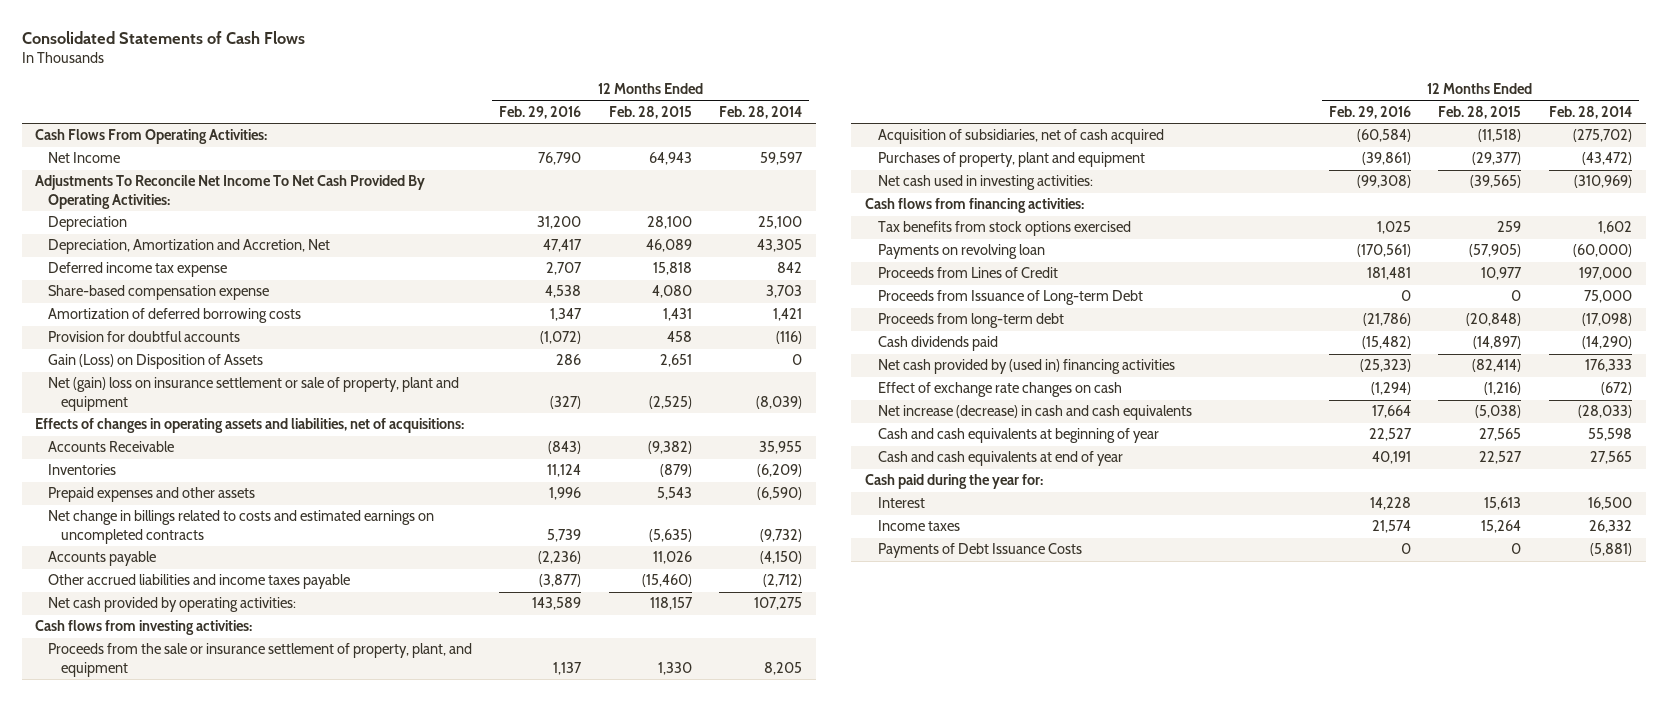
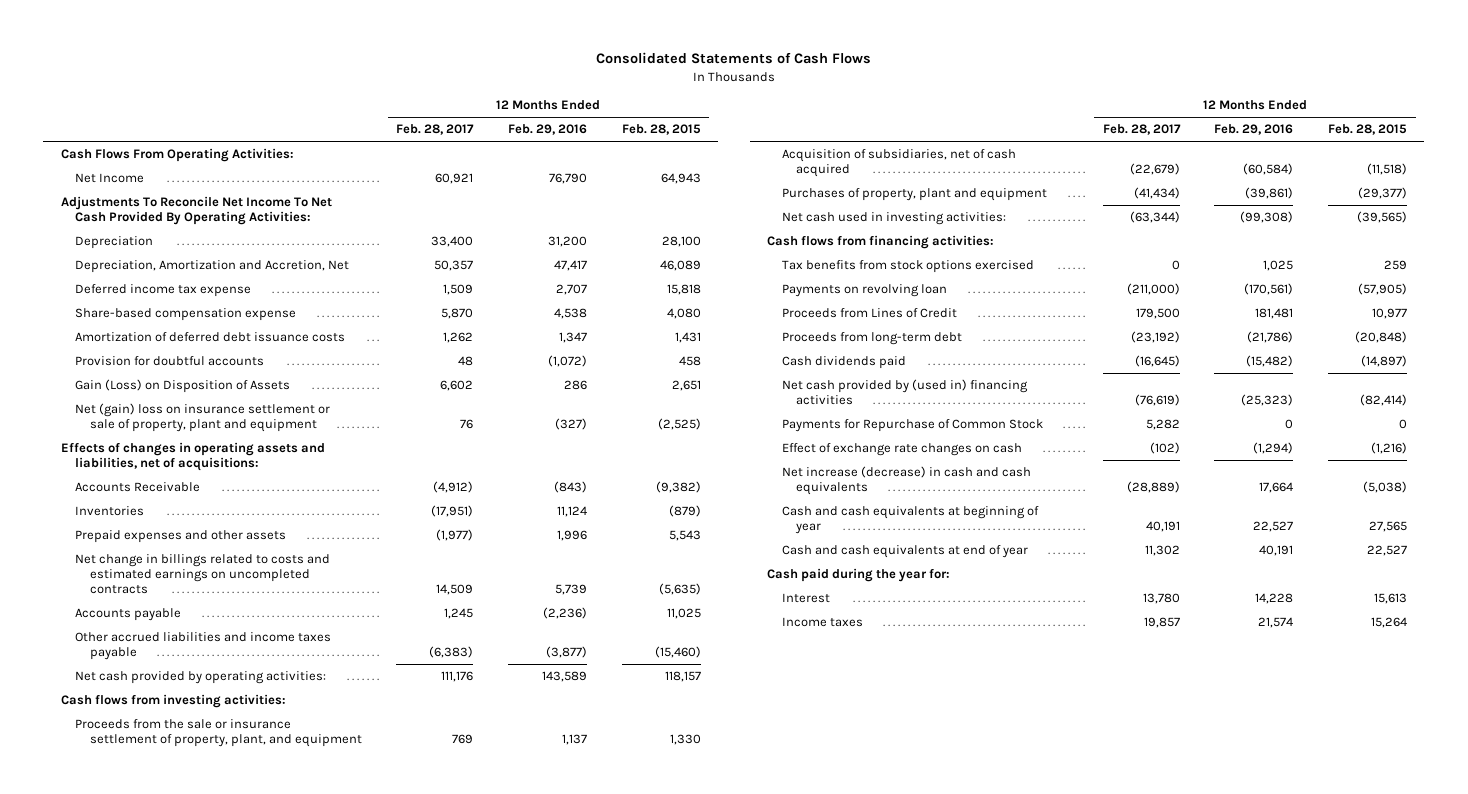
[718,105,802,119] Feb. 28, 2014 -> none
none -> [396,124,475,136] Feb. 28, 2017
[47,308,301,324] Amortization of deferred borrowing costs -> [75,332,346,343] Amortization of deferred debt issuance costs
[652,551,692,565] 11,026 -> [666,608,701,620] 11,025
[877,290,1143,306] Proceeds from Issuance of Long-term Debt -> none
none -> [781,419,1043,433] Payments for Repurchase of Common Stock
[877,543,1082,559] Payments of Debt Issuance Costs -> none

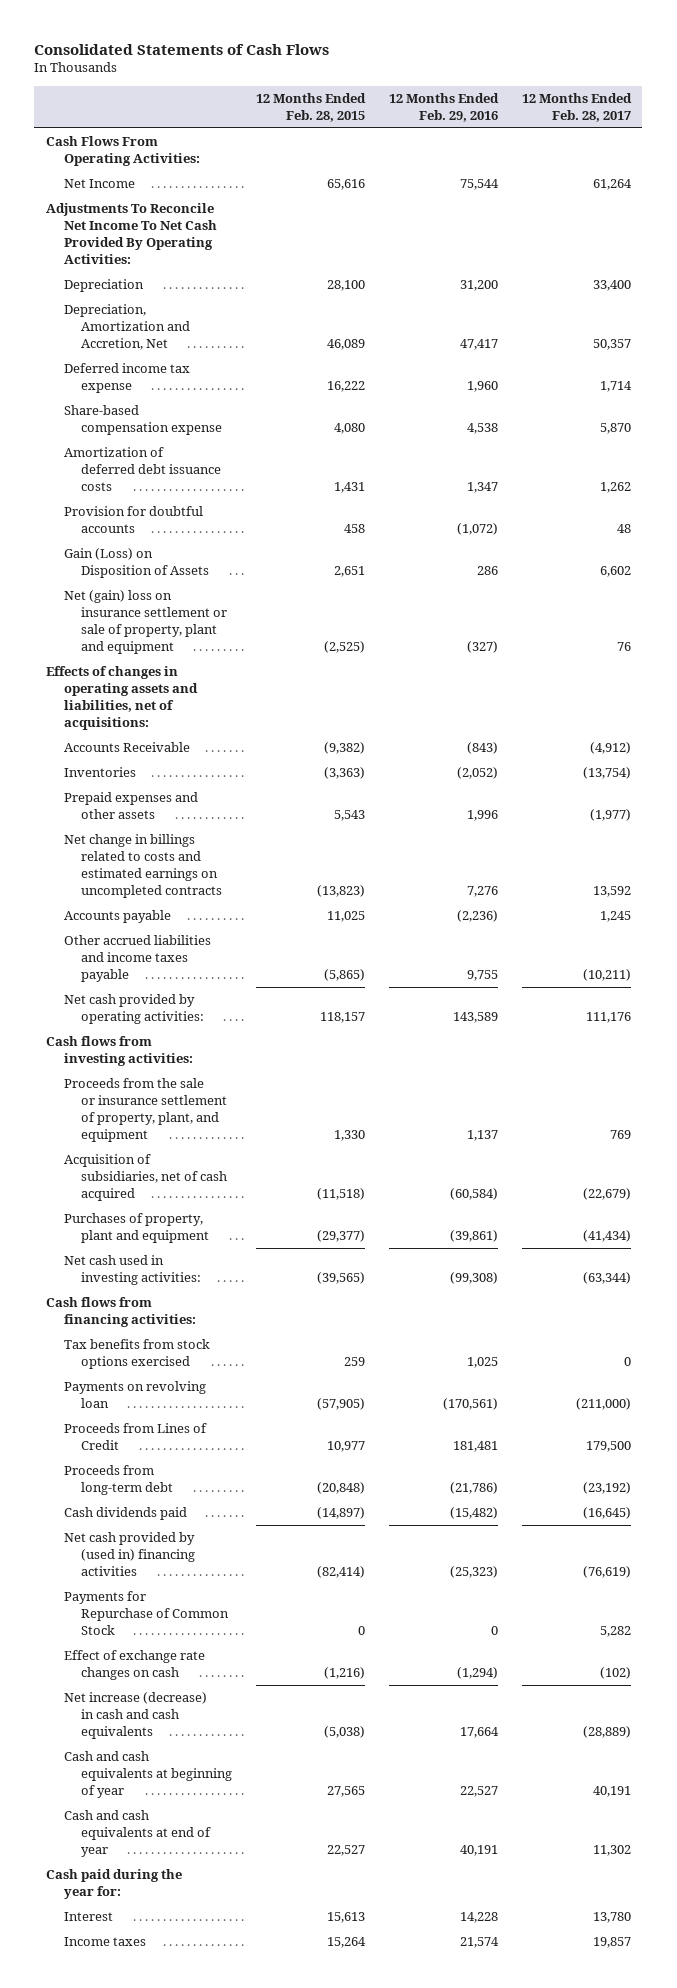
[435,173,474,185] 60,921 -> [592,179,632,191] 61,264
[548,173,587,185] 76,790 -> [459,179,499,191] 75,544
[660,173,701,185] 64,943 -> [326,179,365,191] 65,616
[443,284,474,296] 1,509 -> [599,381,632,393] 1,714
[555,284,587,296] 2,707 -> [466,381,498,393] 1,960
[666,284,701,296] 15,818 -> [326,381,365,393] 16,222
[431,505,474,518] (17,951) -> [582,767,631,780] (13,754)
[556,506,587,518] 11,124 -> [456,767,498,780] (2,052)
[668,505,701,518] (879) -> [323,767,365,780] (3,363)
[436,583,474,595] 14,509 -> [592,886,631,898] 13,592
[554,583,587,595] 5,739 -> [466,886,498,898] 7,276
[658,582,701,595] (5,635) -> [316,885,365,898] (13,823)
[429,645,474,658] (6,383) -> [582,969,631,982] (10,211)
[545,645,587,658] (3,877) -> [466,970,498,982] 9,755
[654,645,701,658] (15,460) -> [323,969,365,982] (5,865)

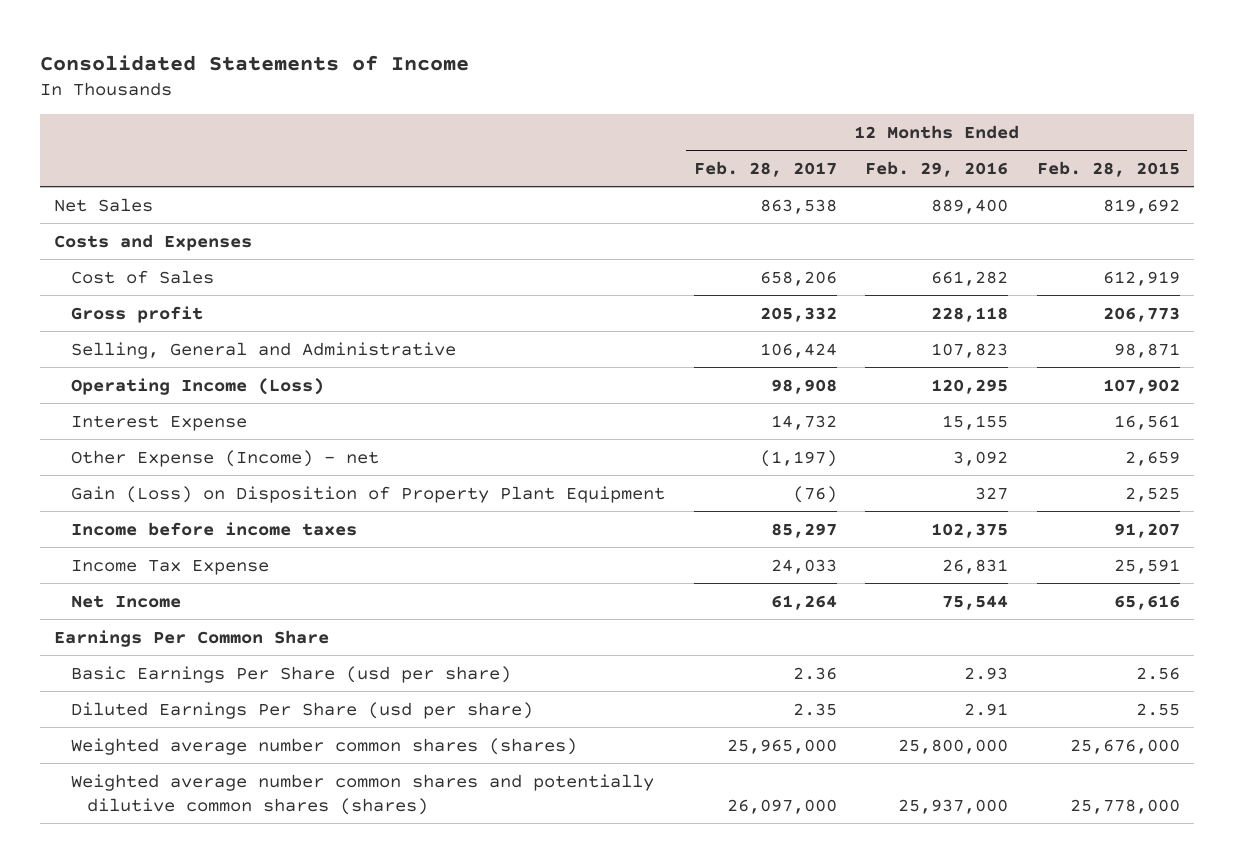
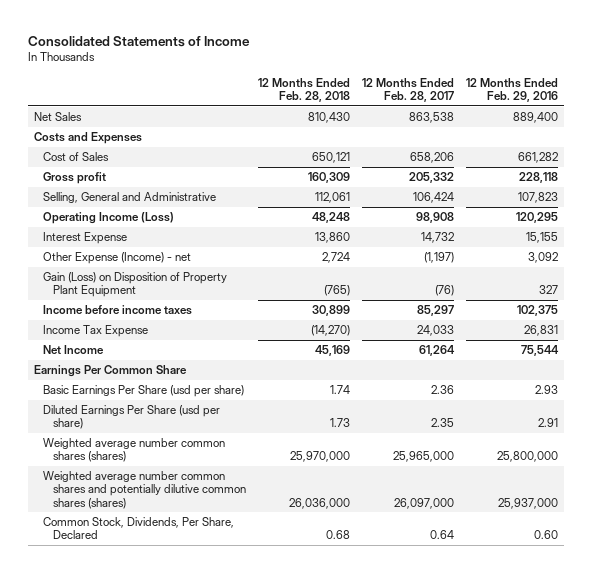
[1036,160,1180,177] Feb. 28, 2015 -> none
none -> [257,77,350,103] 12 Months Ended Feb. 28, 2018
none -> [43,517,235,540] Common Stock, Dividends, Per Share, Declared

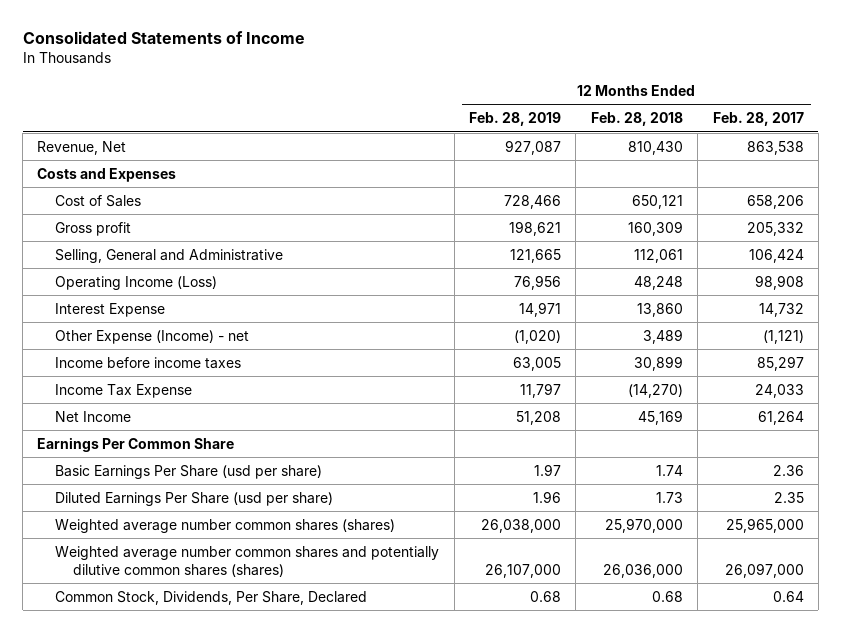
[466,77,559,103] 12 Months Ended Feb. 29, 2016 -> none
none -> [469,112,562,127] Feb. 28, 2019
[33,112,82,122] Net Sales -> [37,140,127,155] Revenue, Net
[43,272,228,298] Gain (Loss) on Disposition of Property Plant Equipment -> none
[321,252,350,264] 2,724 -> [642,328,683,344] 3,489
[424,252,455,264] (1,197) -> [762,329,804,344] (1,121)

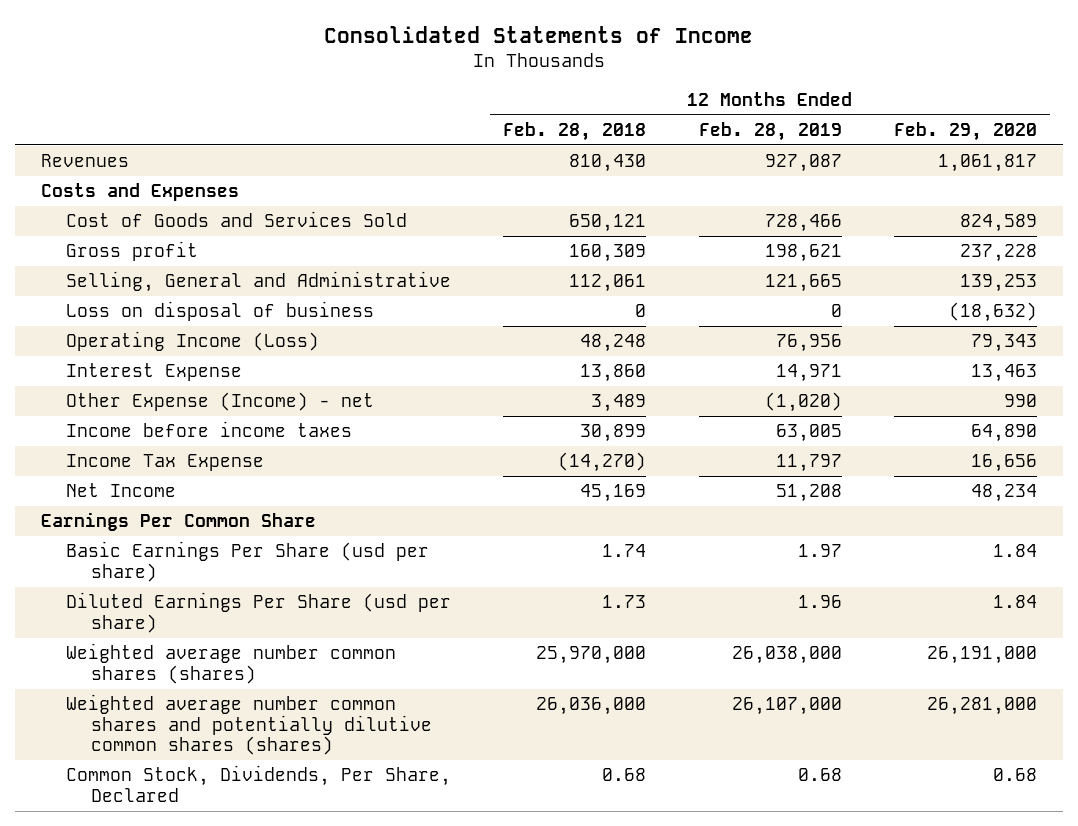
[712,112,804,127] Feb. 28, 2017 -> none
none -> [893,121,1037,141] Feb. 29, 2020
[37,140,127,155] Revenue, Net -> [41,154,130,168] Revenues
[55,194,142,207] Cost of Sales -> [66,211,408,228] Cost of Goods and Services Sold
none -> [66,301,375,322] Loss on disposal of business

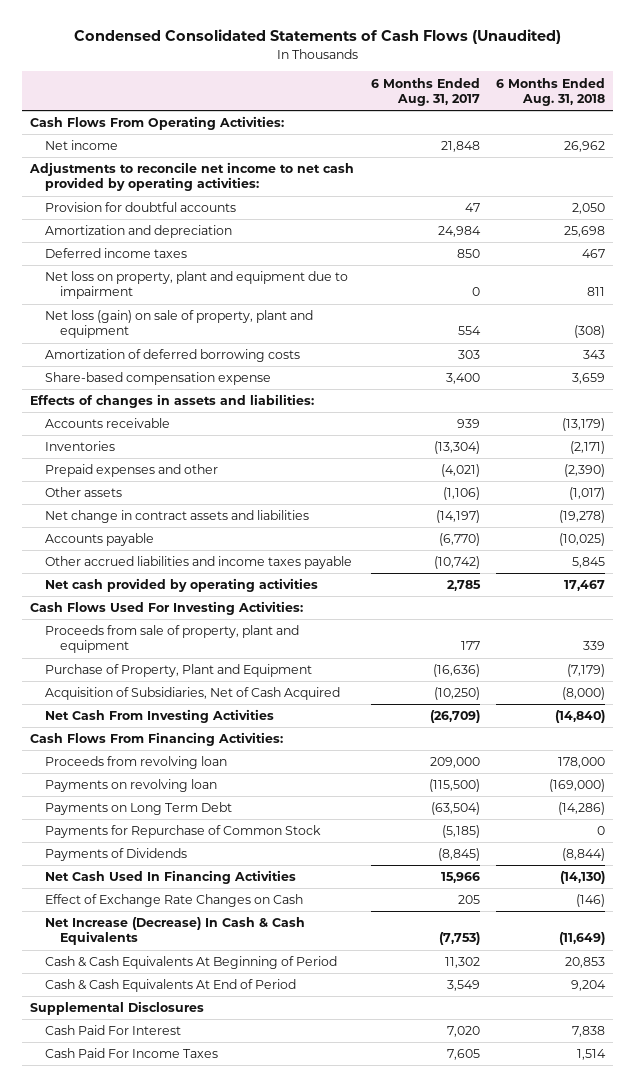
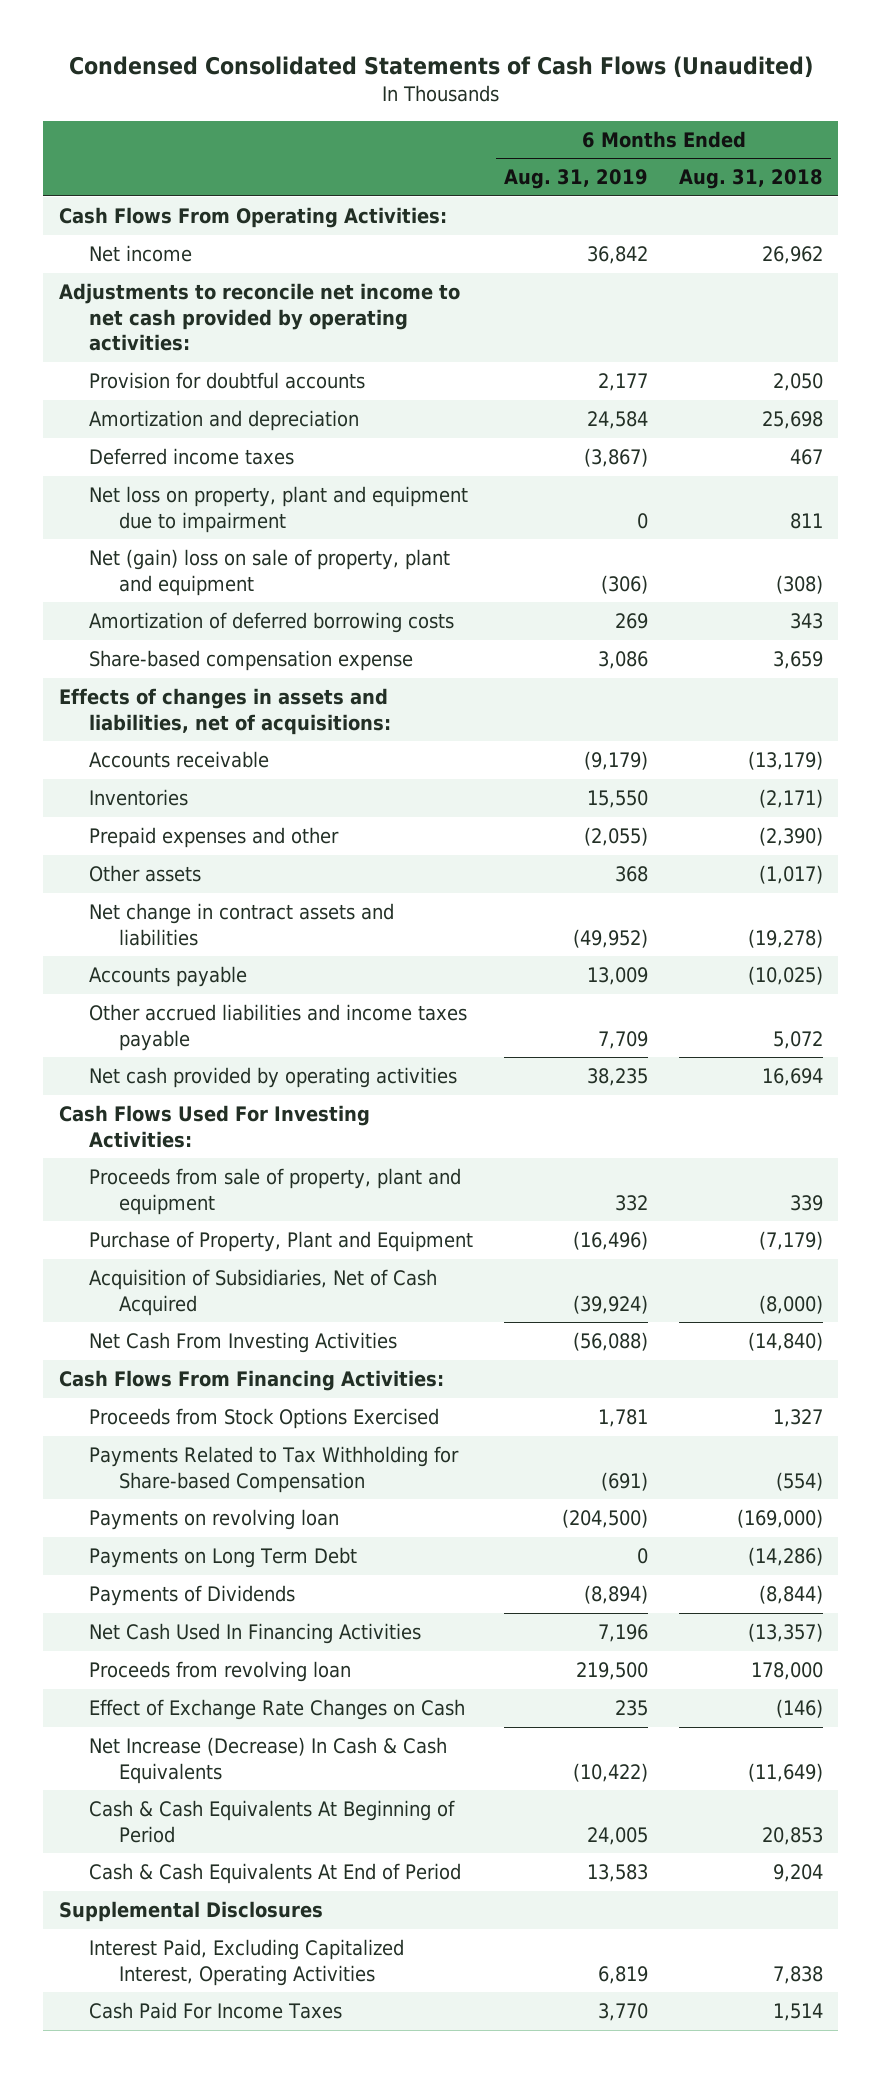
[370,77,480,106] 6 Months Ended Aug. 31, 2017 -> none
none -> [504,169,649,190] Aug. 31, 2019
[45,310,314,339] Net loss (gain) on sale of property, plant and equipment -> [89,549,451,596] Net (gain) loss on sale of property, plant and equipment
[29,394,314,409] Effects of changes in assets and liabilities: -> [58,688,392,735] Effects of changes in assets and liabilities, net of acquisitions:
[572,557,606,569] 5,845 -> [773,1030,824,1049] 5,072
[564,580,606,592] 17,467 -> [762,1068,824,1087] 16,694
none -> [89,1408,440,1430] Proceeds from Stock Options Exercised
none -> [89,1446,460,1493] Payments Related to Tax Withholding for Share-based Compensation
[45,825,322,839] Payments for Repurchase of Common Stock -> none
[560,871,606,885] (14,130) -> [748,1623,824,1643] (13,357)
[45,756,228,770] Proceeds from revolving loan -> [89,1661,352,1683] Proceeds from revolving loan
[45,1025,182,1036] Cash Paid For Interest -> [89,1939,405,1986] Interest Paid, Excluding Capitalized Interest, Operating Activities

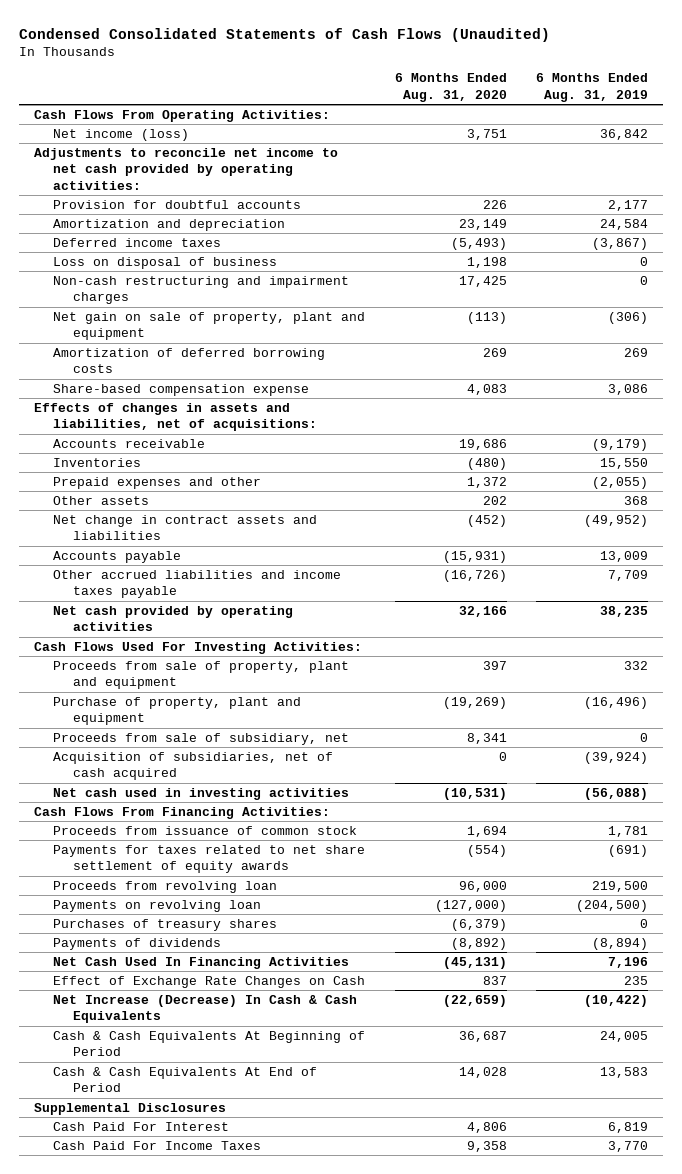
[679,169,824,190] Aug. 31, 2018 -> none
none -> [394,73,507,102] 6 Months Ended Aug. 31, 2020
[89,245,193,263] Net income -> [53,128,190,141] Net income (loss)
[89,486,469,533] Net loss on property, plant and equipment due to impairment -> none
none -> [53,256,278,269] Loss on disposal of business
none -> [53,275,350,305] Non-cash restructuring and impairment charges
[89,549,451,596] Net (gain) loss on sale of property, plant and equipment -> [53,311,366,341] Net gain on sale of property, plant and equipment
[89,1231,474,1253] Purchase of Property, Plant and Equipment -> [53,696,302,726] Purchase of property, plant and equipment
none -> [53,732,350,745] Proceeds from sale of subsidiary, net
[89,1269,438,1316] Acquisition of Subsidiaries, Net of Cash Acquired -> [53,751,334,781] Acquisition of subsidiaries, net of cash acquired
[89,1332,398,1354] Net Cash From Investing Activities -> [53,787,350,800] Net cash used in investing activities
[89,1408,440,1430] Proceeds from Stock Options Exercised -> [53,825,358,835] Proceeds from issuance of common stock
[89,1446,460,1493] Payments Related to Tax Withholding for Share-based Compensation -> [53,844,366,874] Payments for taxes related to net share settlement of equity awards
[89,1661,352,1683] Proceeds from revolving loan -> [53,880,278,893] Proceeds from revolving loan
[89,1547,358,1569] Payments on Long Term Debt -> none
none -> [53,918,278,931] Purchases of treasury shares
[89,1585,296,1607] Payments of Dividends -> [53,937,222,950] Payments of dividends
[89,1939,405,1986] Interest Paid, Excluding Capitalized Interest, Operating Activities -> [53,1121,230,1131] Cash Paid For Interest

